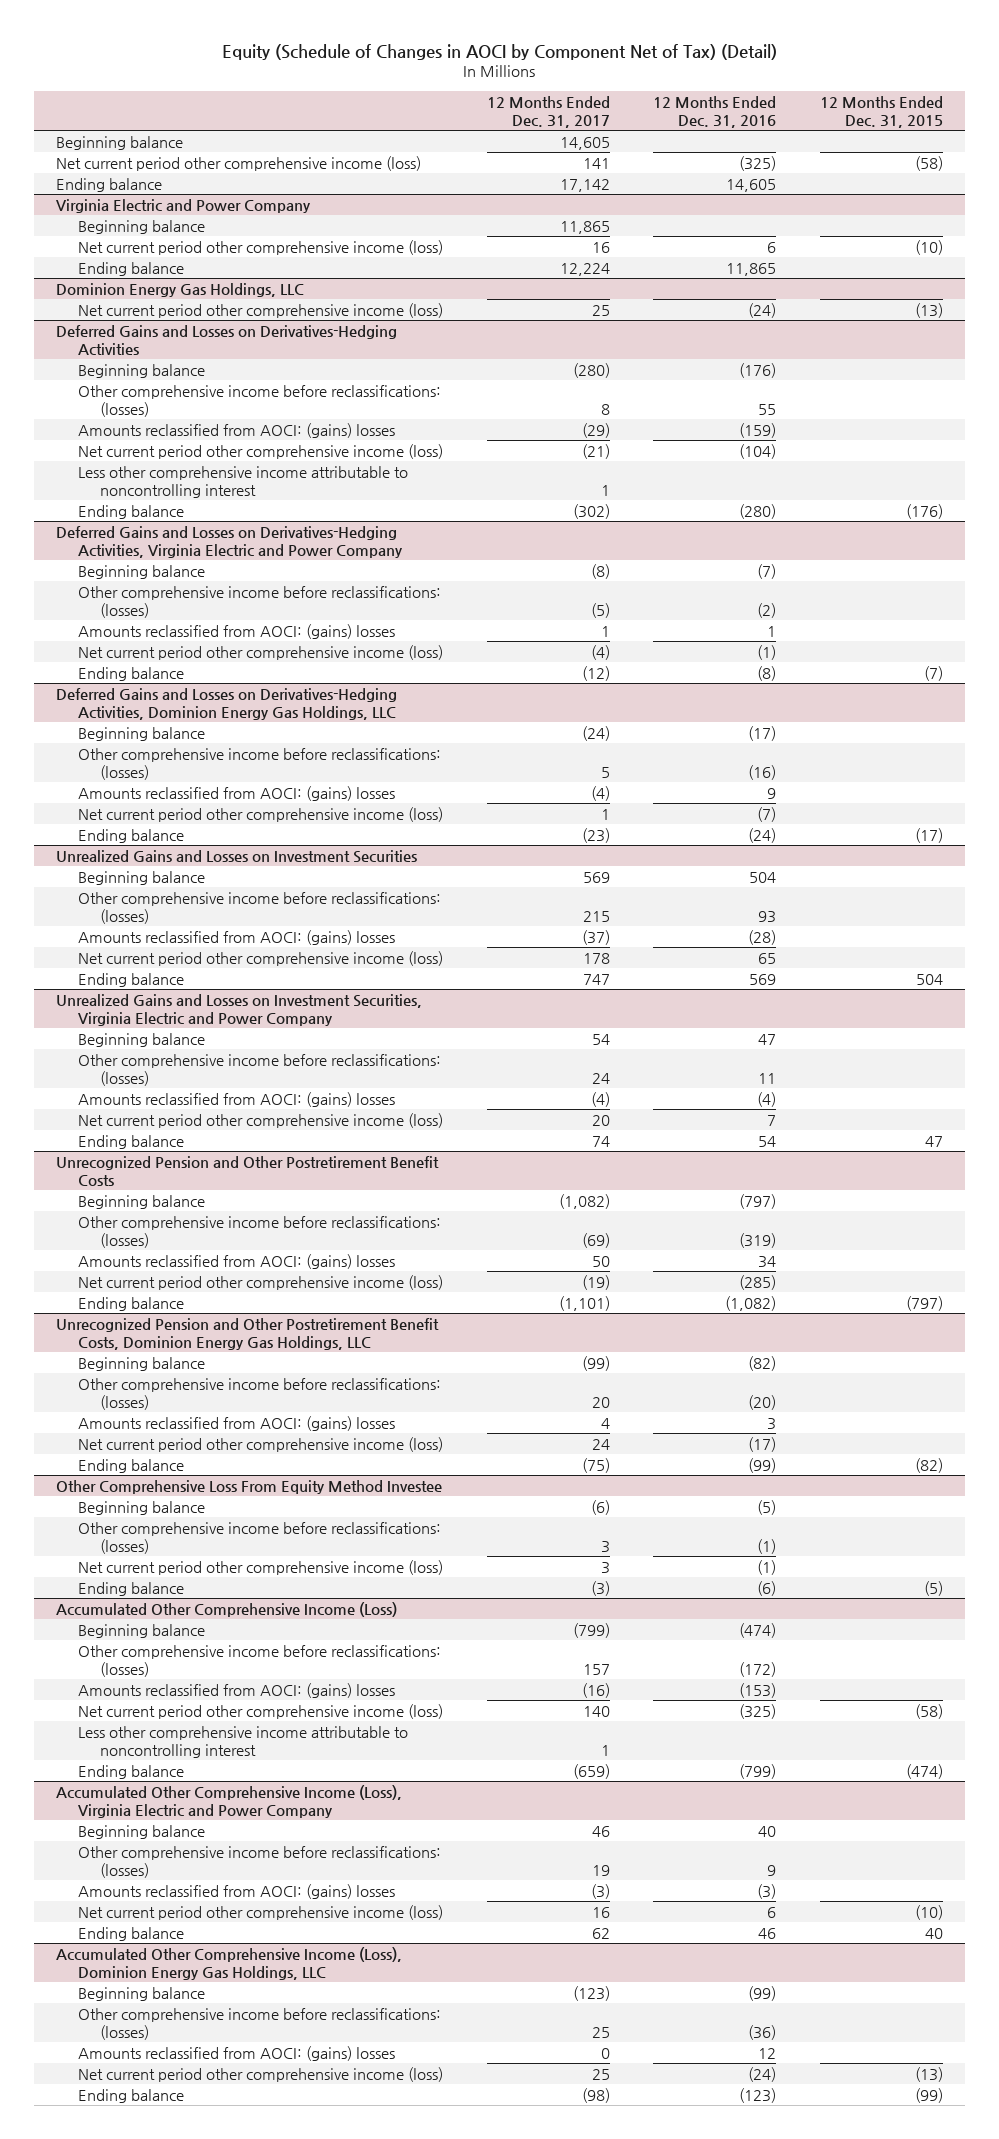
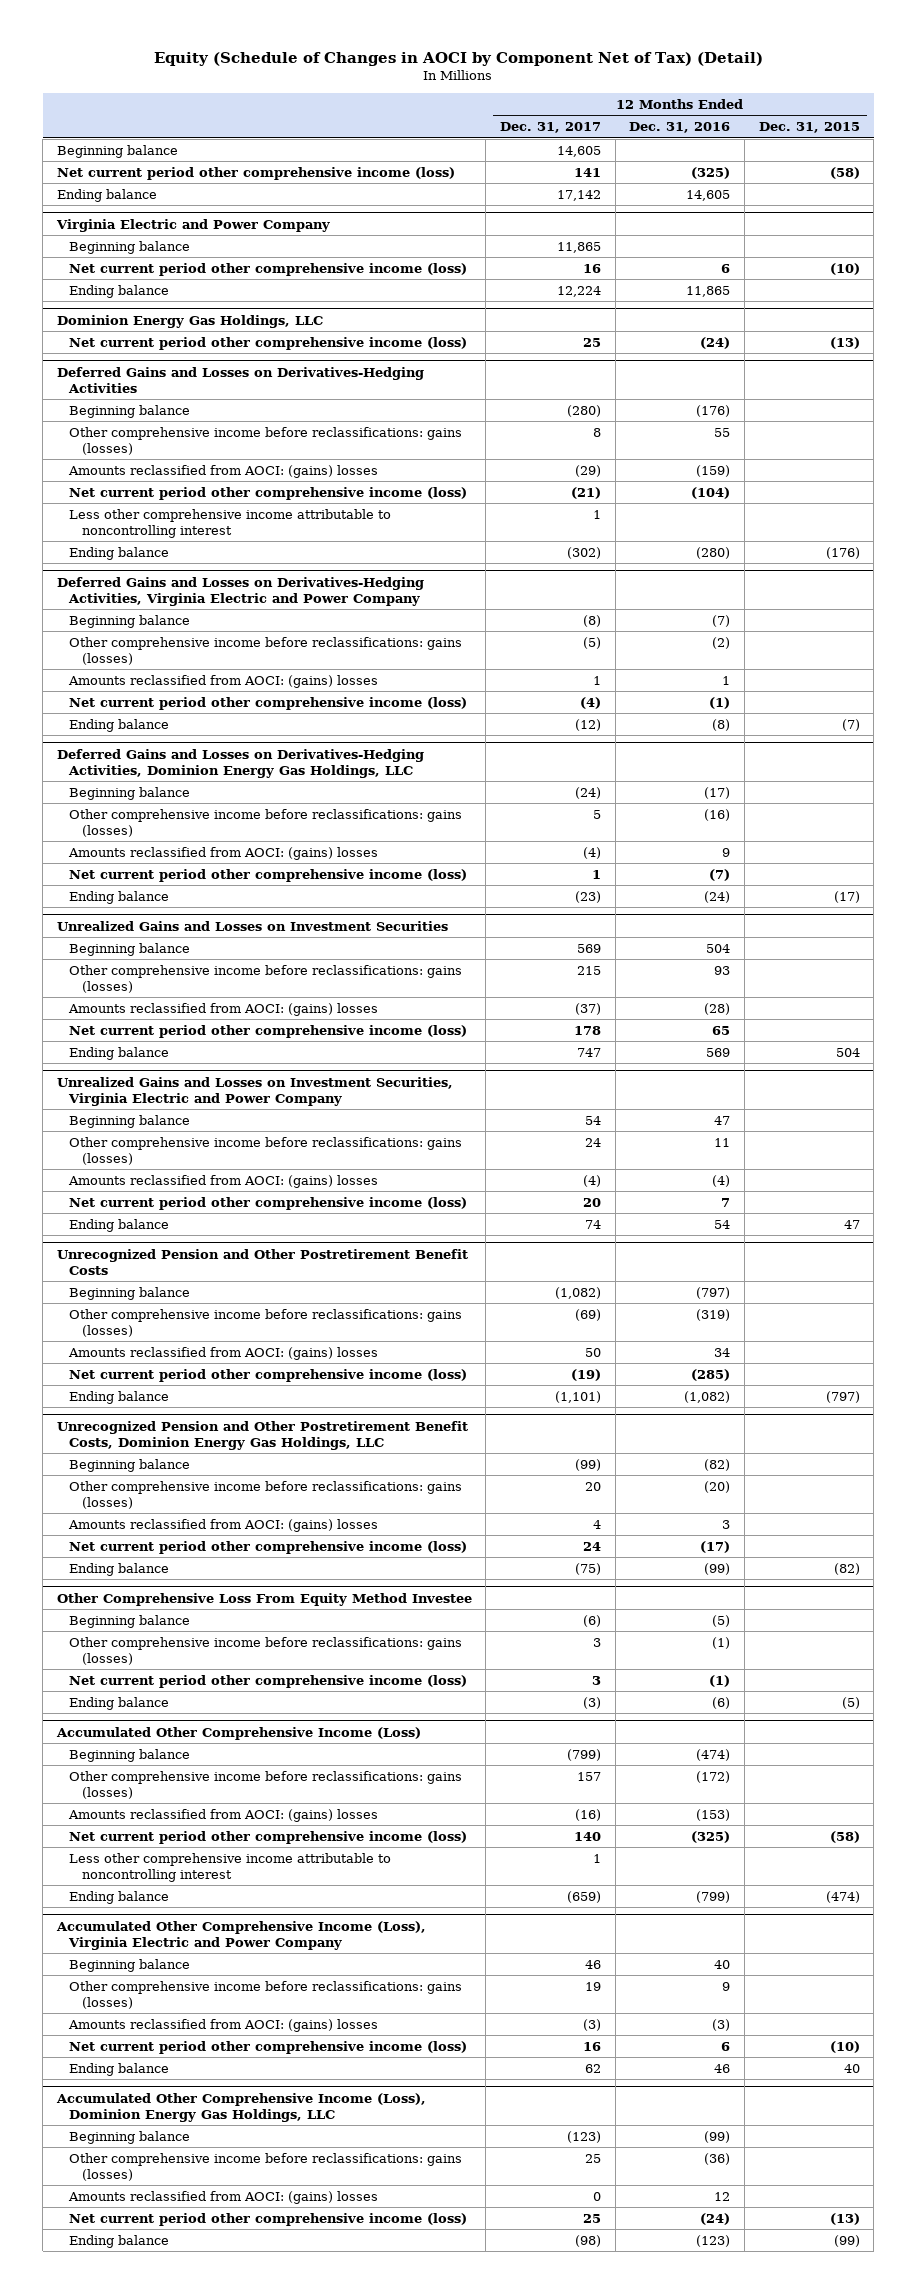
[77,384,441,417] Other comprehensive income before reclassifications: (losses) -> [69,426,463,455] Other comprehensive income before reclassifications: gains (losses)
[77,585,441,618] Other comprehensive income before reclassifications: (losses) -> [69,636,463,665] Other comprehensive income before reclassifications: gains (losses)
[77,747,441,780] Other comprehensive income before reclassifications: (losses) -> [69,808,463,837] Other comprehensive income before reclassifications: gains (losses)
[77,891,441,924] Other comprehensive income before reclassifications: (losses) -> [69,964,463,993] Other comprehensive income before reclassifications: gains (losses)
[77,1053,441,1086] Other comprehensive income before reclassifications: (losses) -> [69,1136,463,1165] Other comprehensive income before reclassifications: gains (losses)
[77,1215,441,1248] Other comprehensive income before reclassifications: (losses) -> [69,1308,463,1337] Other comprehensive income before reclassifications: gains (losses)
[77,1377,441,1410] Other comprehensive income before reclassifications: (losses) -> [69,1480,463,1509] Other comprehensive income before reclassifications: gains (losses)
[77,1521,441,1554] Other comprehensive income before reclassifications: (losses) -> [69,1636,463,1665] Other comprehensive income before reclassifications: gains (losses)
[77,1644,441,1677] Other comprehensive income before reclassifications: (losses) -> [69,1770,463,1799] Other comprehensive income before reclassifications: gains (losses)
[77,1845,441,1878] Other comprehensive income before reclassifications: (losses) -> [69,1980,463,2009] Other comprehensive income before reclassifications: gains (losses)
[77,2007,441,2040] Other comprehensive income before reclassifications: (losses) -> [69,2152,463,2181] Other comprehensive income before reclassifications: gains (losses)

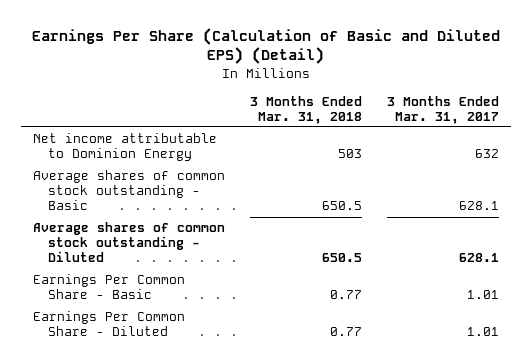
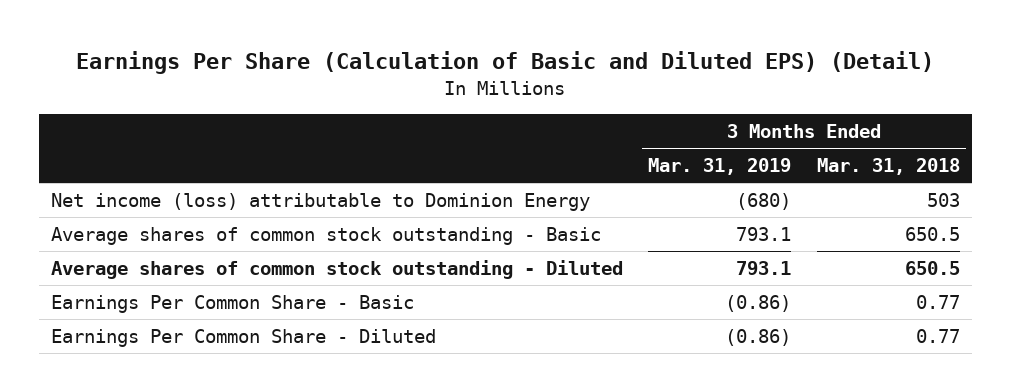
[386,95,499,124] 3 Months Ended Mar. 31, 2017 -> none
none -> [648,158,792,176] Mar. 31, 2019
[33,133,218,162] Net income attributable to Dominion Energy -> [51,193,591,212] Net income (loss) attributable to Dominion Energy

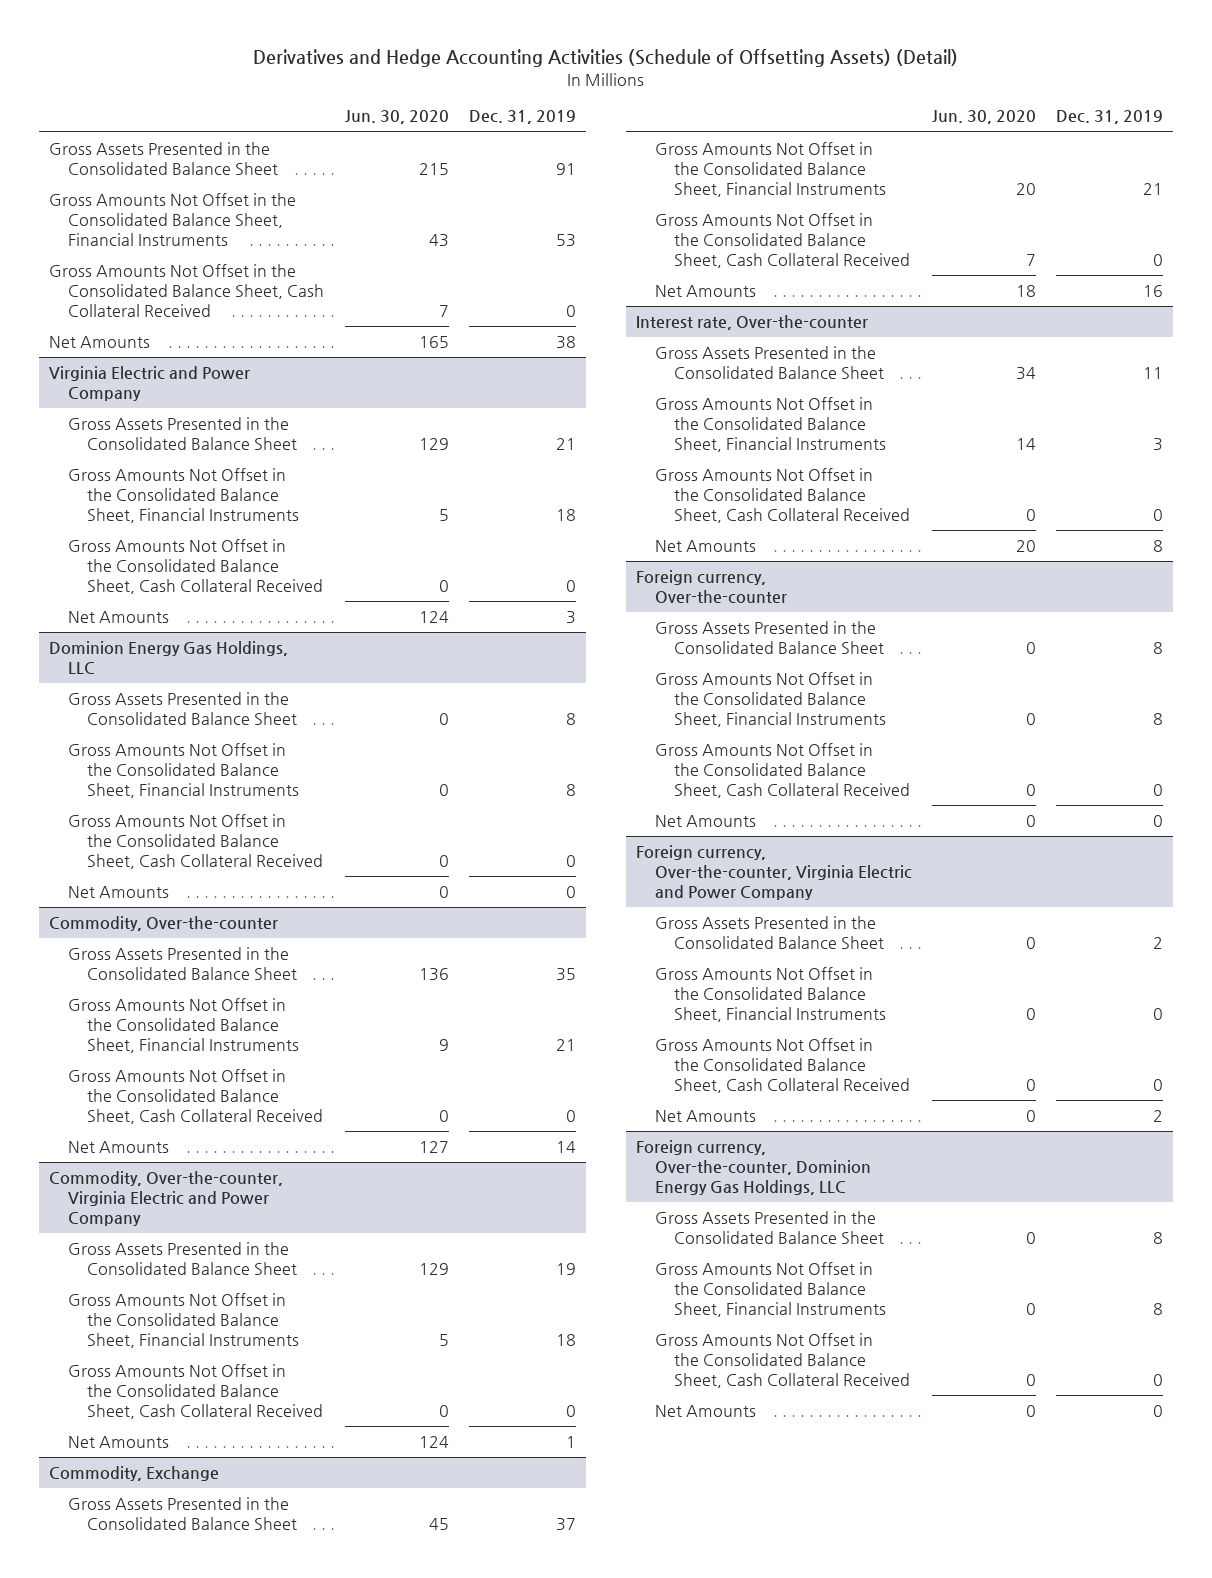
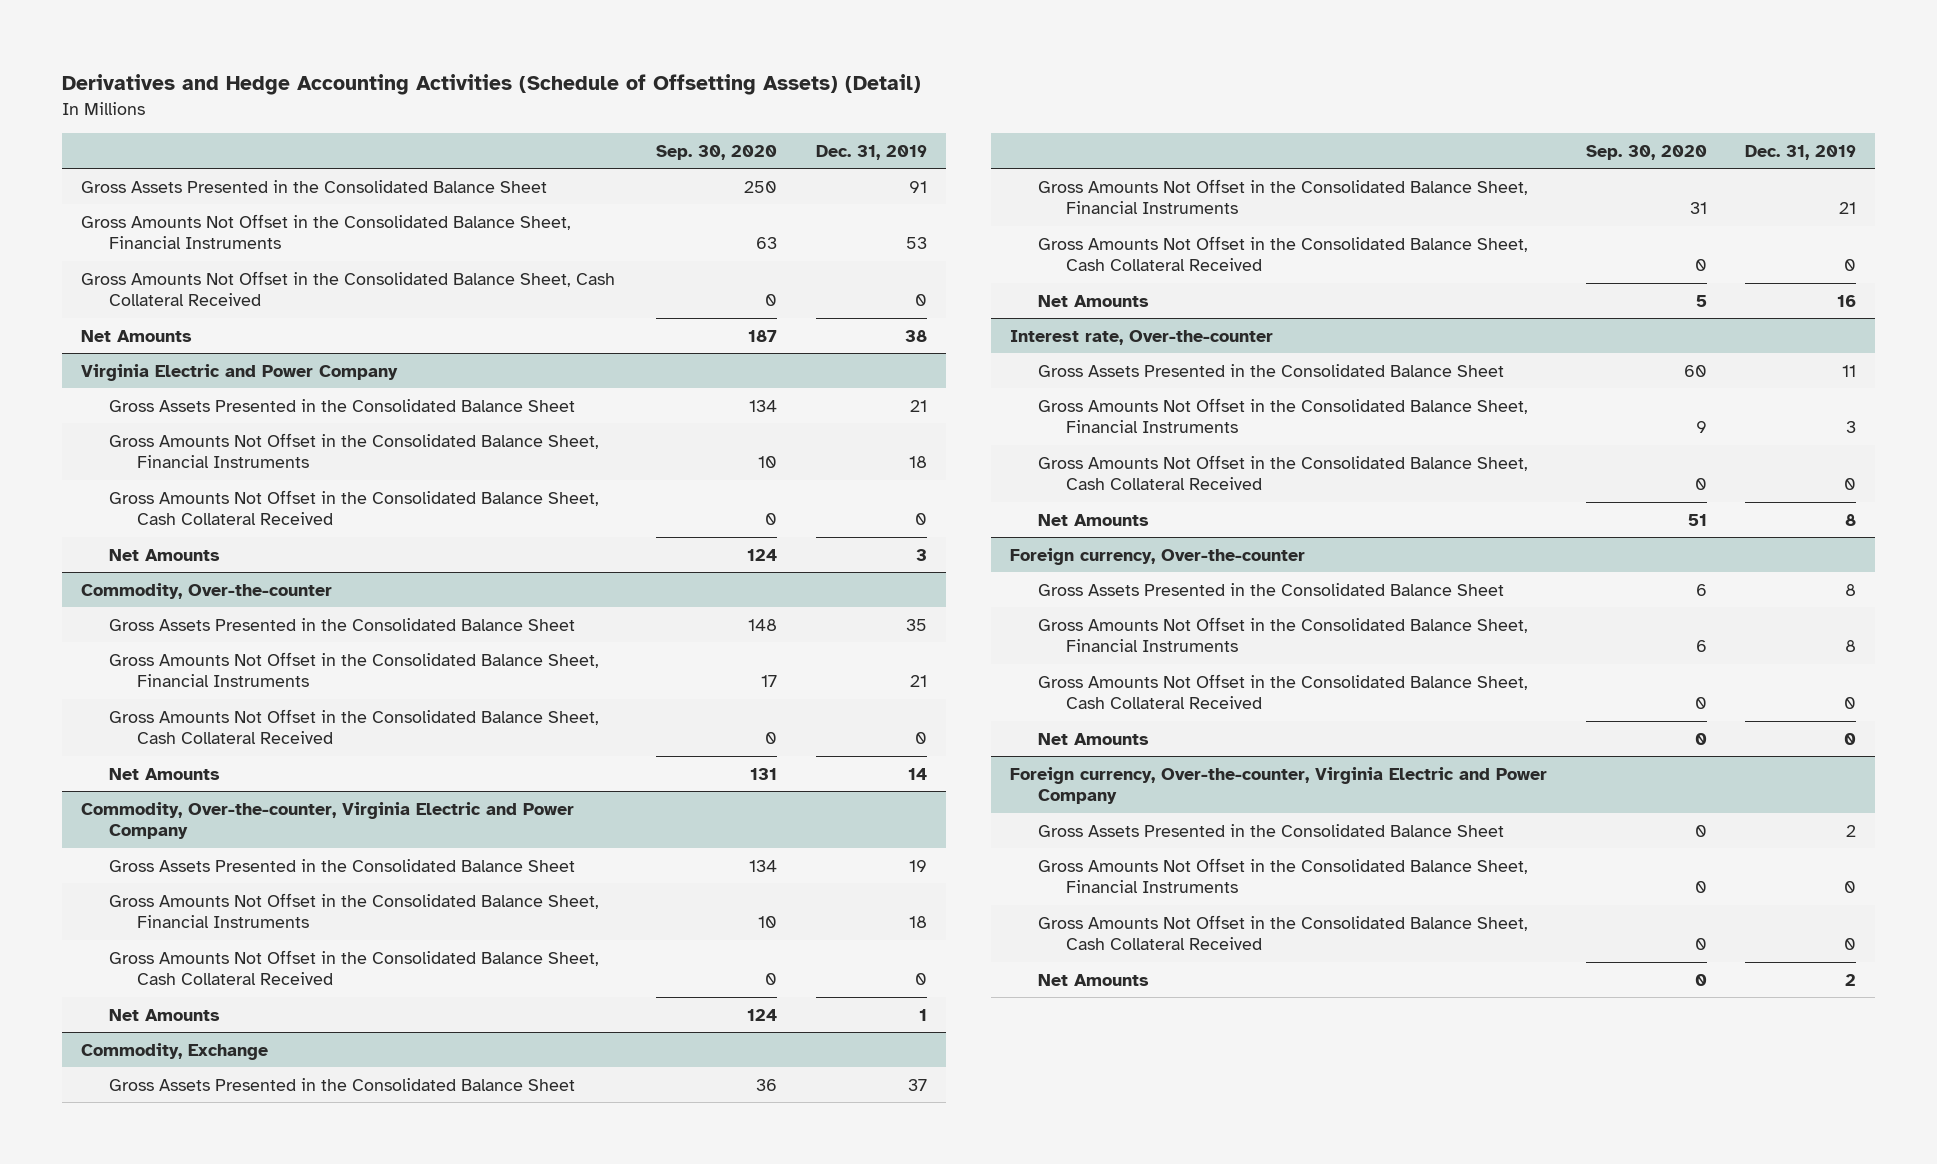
[345,110,450,125] Jun. 30, 2020 -> none
none -> [656,144,778,160] Sep. 30, 2020
[49,641,289,675] Dominion Energy Gas Holdings, LLC -> none
[68,692,298,726] Gross Assets Presented in the Consolidated Balance Sheet -> none
[68,743,300,798] Gross Amounts Not Offset in the Consolidated Balance Sheet, Financial Instruments -> none
[68,814,324,869] Gross Amounts Not Offset in the Consolidated Balance Sheet, Cash Collateral Received -> none
[68,886,170,899] Net Amounts -> none
[635,1140,871,1195] Foreign currency, Over-the-counter, Dominion Energy Gas Holdings, LLC -> none
[654,1211,884,1245] Gross Assets Presented in the Consolidated Balance Sheet -> none
[654,1262,886,1317] Gross Amounts Not Offset in the Consolidated Balance Sheet, Financial Instruments -> none
[654,1333,910,1388] Gross Amounts Not Offset in the Consolidated Balance Sheet, Cash Collateral Received -> none
[654,1405,756,1418] Net Amounts -> none

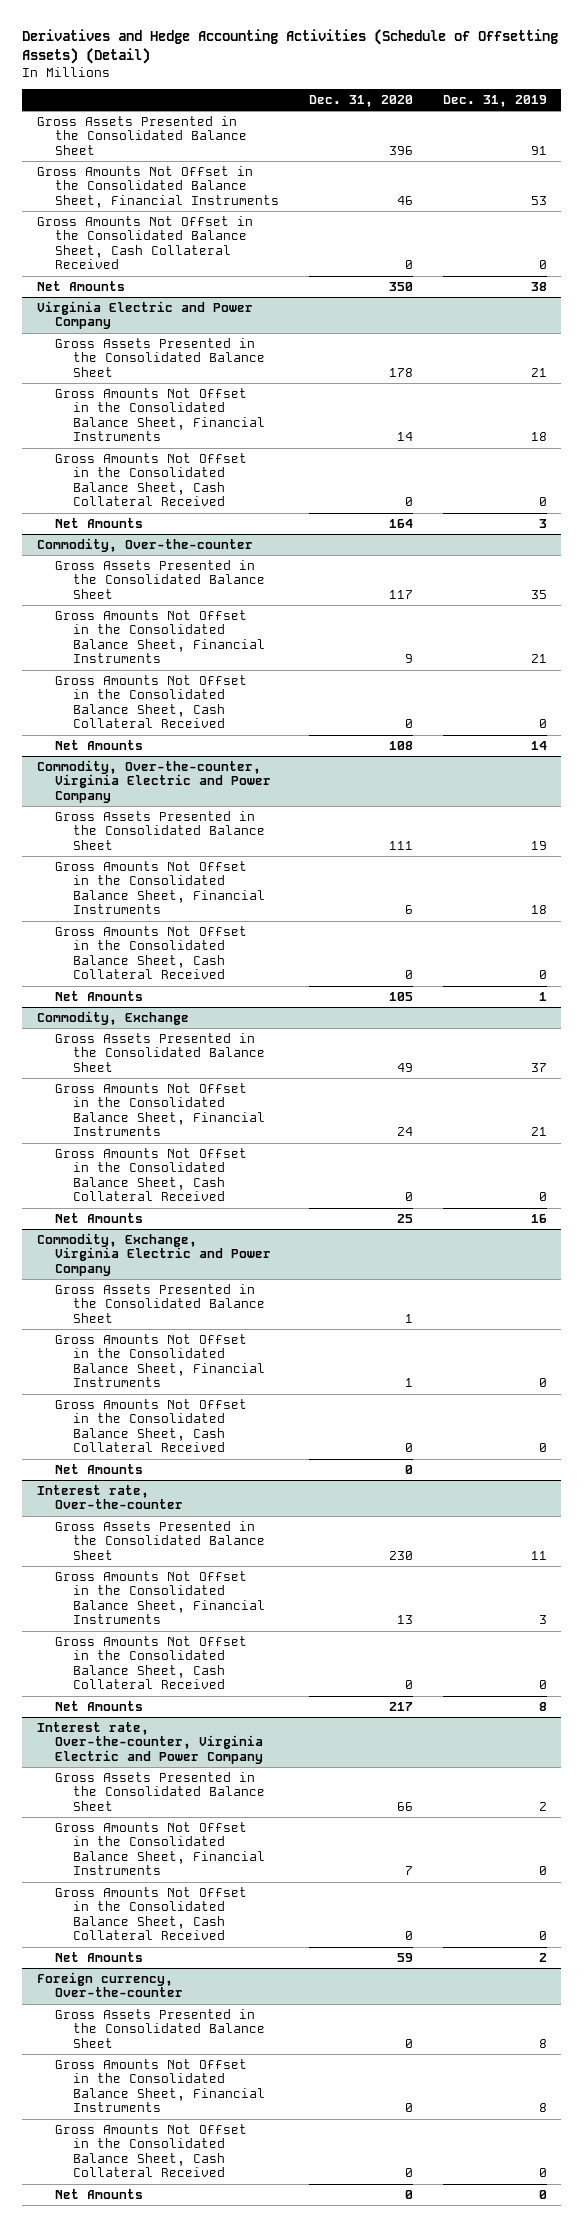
[656,144,778,160] Sep. 30, 2020 -> none
none -> [308,94,413,107] Dec. 31, 2020
none -> [37,1232,272,1276] Commodity, Exchange, Virginia Electric and Power Company
none -> [55,1283,266,1323] Gross Assets Presented in the Consolidated Balance Sheet
none -> [55,1333,266,1388] Gross Amounts Not Offset in the Consolidated Balance Sheet, Financial Instruments
none -> [55,1398,248,1453] Gross Amounts Not Offset in the Consolidated Balance Sheet, Cash Collateral Received
none -> [55,1463,144,1474] Net Amounts
none -> [37,1721,264,1764] Interest rate, Over-the-counter, Virginia Electric and Power Company
none -> [55,1771,266,1811] Gross Assets Presented in the Consolidated Balance Sheet
none -> [55,1821,266,1876] Gross Amounts Not Offset in the Consolidated Balance Sheet, Financial Instruments
none -> [55,1886,248,1941] Gross Amounts Not Offset in the Consolidated Balance Sheet, Cash Collateral Received
none -> [55,1951,144,1962] Net Amounts
[1010,766,1548,805] Foreign currency, Over-the-counter, Virginia Electric and Power Company -> none
[1038,823,1505,837] Gross Assets Presented in the Consolidated Balance Sheet -> none
[1038,857,1529,894] Gross Amounts Not Offset in the Consolidated Balance Sheet, Financial Instruments -> none
[1038,914,1529,951] Gross Amounts Not Offset in the Consolidated Balance Sheet, Cash Collateral Received -> none
[1038,973,1150,986] Net Amounts -> none

